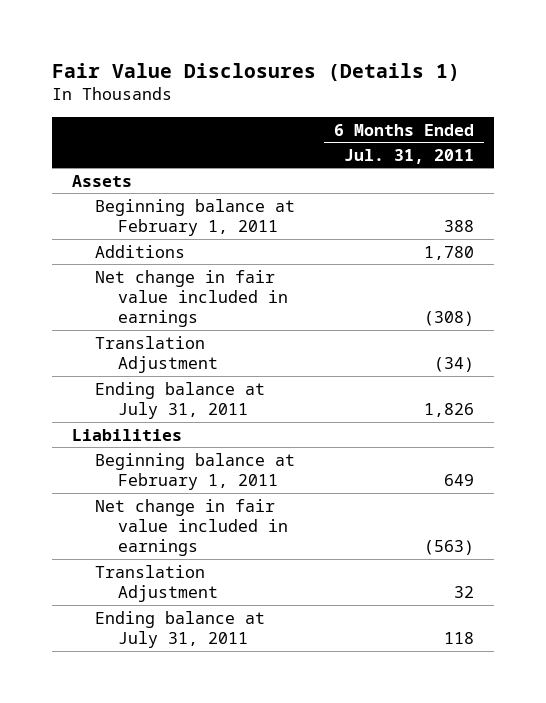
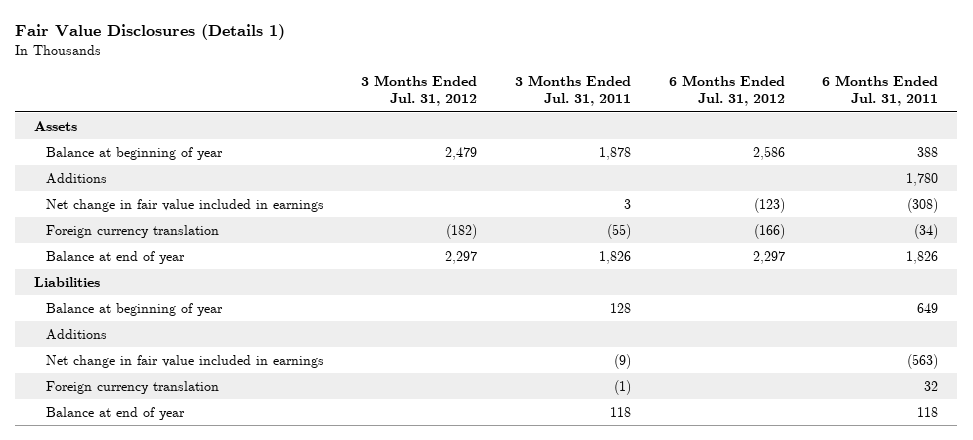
none -> [361,75,478,107] 3 Months Ended Jul. 31, 2012
none -> [515,75,632,107] 3 Months Ended Jul. 31, 2011
none -> [668,75,785,107] 6 Months Ended Jul. 31, 2012
[94,198,295,237] Beginning balance at February 1, 2011 -> [45,146,223,160] Balance at beginning of year
[94,335,218,374] Translation Adjustment -> [45,224,219,238] Foreign currency translation
[94,381,265,420] Ending balance at July 31, 2011 -> [45,250,185,264] Balance at end of year
[94,452,295,491] Beginning balance at February 1, 2011 -> [45,302,223,316] Balance at beginning of year
none -> [45,328,107,340] Additions
[94,564,218,603] Translation Adjustment -> [45,380,219,394] Foreign currency translation
[94,610,265,649] Ending balance at July 31, 2011 -> [45,406,185,420] Balance at end of year

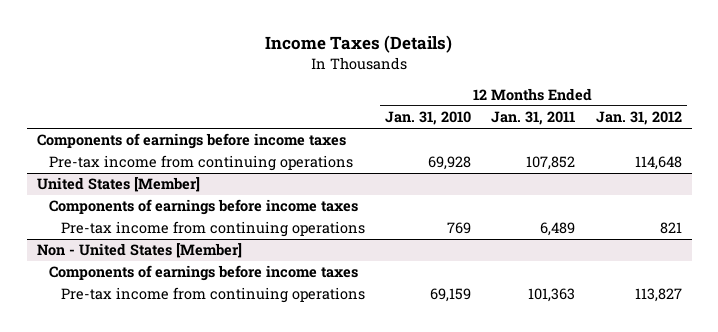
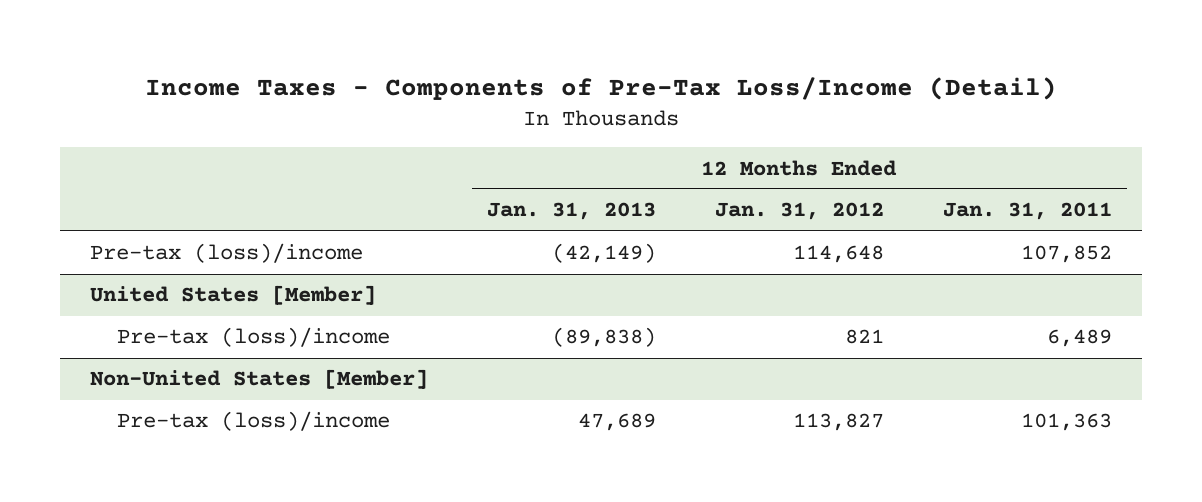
[265,35,453,54] Income Taxes (Details) -> [144,76,1057,100] Income Taxes - Components of Pre-Tax Loss/Income (Detail)
[385,111,472,126] Jan. 31, 2010 -> none
none -> [486,202,656,221] Jan. 31, 2013
[36,133,346,150] Components of earnings before income taxes -> none
[48,155,353,172] Pre-tax income from continuing operations -> [89,243,363,264] Pre-tax (loss)/income
[48,199,358,216] Components of earnings before income taxes -> none
[48,265,358,282] Components of earnings before income taxes -> none
[60,221,365,238] Pre-tax income from continuing operations -> [117,327,391,348] Pre-tax (loss)/income
[36,243,242,259] Non - United States [Member] -> [89,369,428,390] Non-United States [Member]
[60,287,365,304] Pre-tax income from continuing operations -> [117,411,391,432] Pre-tax (loss)/income

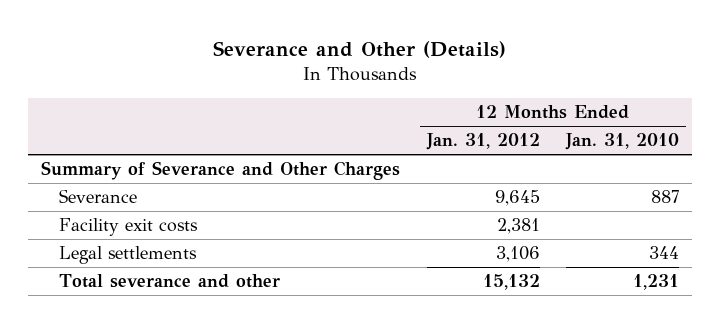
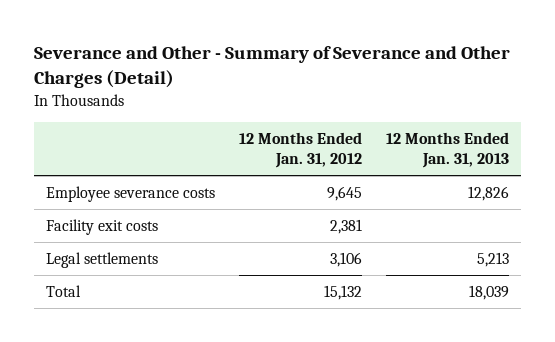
[213,40,507,58] Severance and Other (Details) -> [33,45,510,88] Severance and Other - Summary of Severance and Other Charges (Detail)
[565,133,680,151] Jan. 31, 2010 -> none
none -> [386,131,510,169] 12 Months Ended Jan. 31, 2013
[41,161,401,181] Summary of Severance and Other Charges -> none
[59,189,138,204] Severance -> [45,186,215,203] Employee severance costs
[59,274,281,289] Total severance and other -> [45,285,81,298] Total

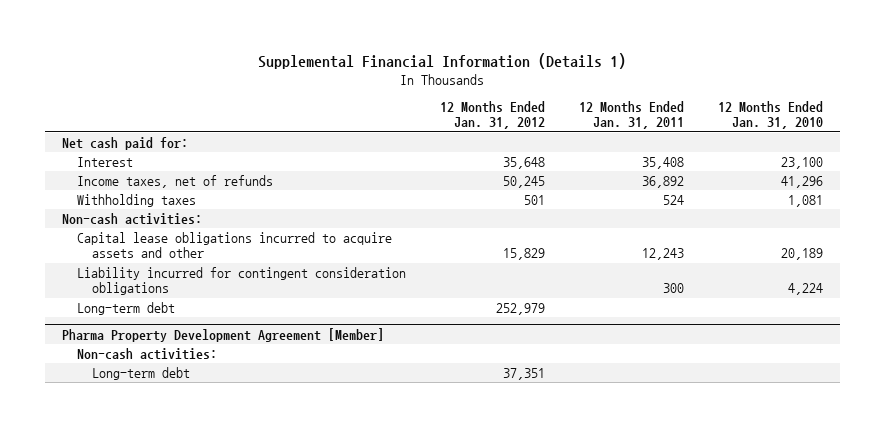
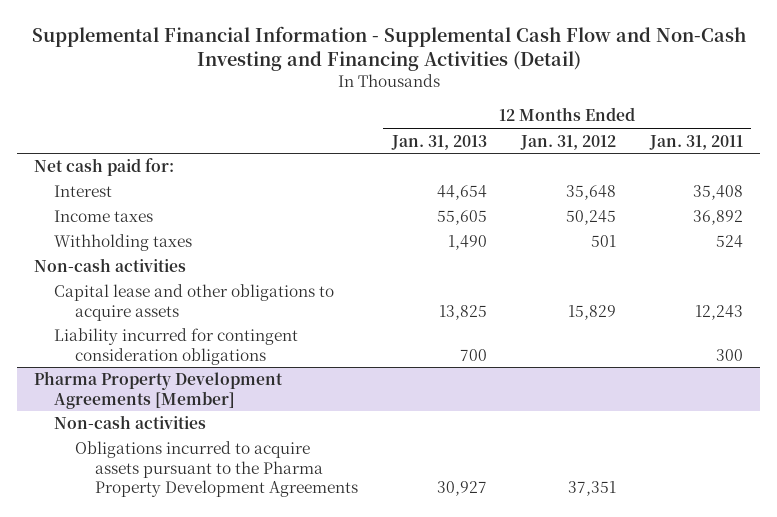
[258,52,627,69] Supplemental Financial Information (Details 1) -> [31,25,746,71] Supplemental Financial Information - Supplemental Cash Flow and Non-Cash Investing and Financing Activities (Detail)
[717,100,823,130] 12 Months Ended Jan. 31, 2010 -> none
none -> [390,134,487,150] Jan. 31, 2013
[76,174,273,188] Income taxes, net of refunds -> [54,210,154,223] Income taxes
[61,212,202,225] Non-cash activities: -> [34,258,187,273] Non-cash activities
[76,231,392,259] Capital lease obligations incurred to acquire assets and other -> [54,284,335,321] Capital lease and other obligations to acquire assets
[76,301,175,315] Long-term debt -> none
[61,327,384,342] Pharma Property Development Agreement [Member] -> [34,371,284,409] Pharma Property Development Agreements [Member]
[76,347,217,360] Non-cash activities: -> [54,415,207,430] Non-cash activities
[91,366,190,380] Long-term debt -> [74,441,358,497] Obligations incurred to acquire assets pursuant to the Pharma Property Development Agreements

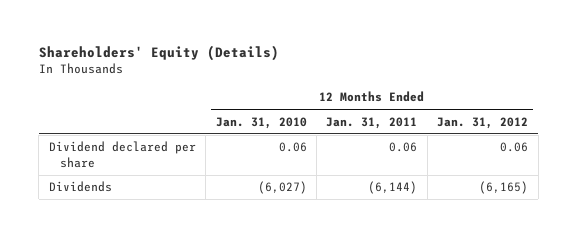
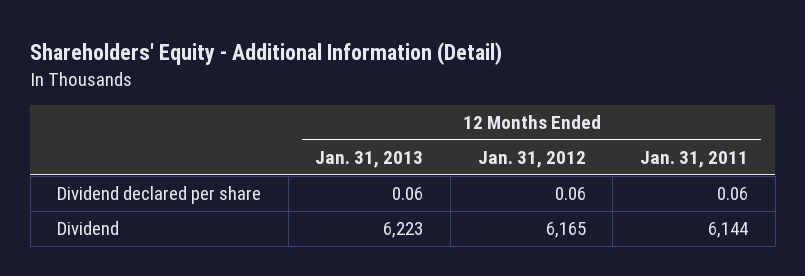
[38,45,279,62] Shareholders' Equity (Details) -> [30,41,503,65] Shareholders' Equity - Additional Information (Detail)
[215,116,307,129] Jan. 31, 2010 -> none
none -> [315,151,424,169] Jan. 31, 2013
[48,181,112,193] Dividends -> [57,221,120,236] Dividend
[368,181,418,195] (6,144) -> [707,222,748,239] 6,144
[479,181,529,195] (6,165) -> [545,222,586,239] 6,165

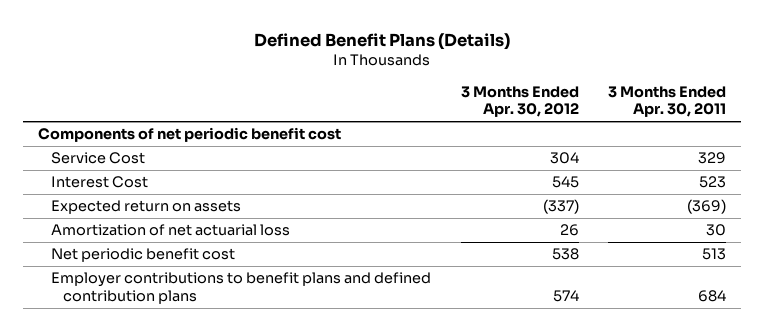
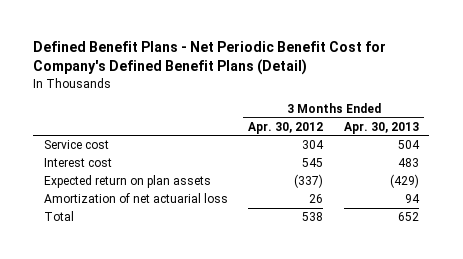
[254,32,511,50] Defined Benefit Plans (Details) -> [33,41,387,76] Defined Benefit Plans - Net Periodic Benefit Cost for Company's Defined Benefit Plans (Detail)
[608,85,727,118] 3 Months Ended Apr. 30, 2011 -> none
none -> [344,121,420,134] Apr. 30, 2013
[38,127,342,143] Components of net periodic benefit cost -> none
[50,152,145,165] Service Cost -> [43,140,109,150] Service cost
[50,176,148,189] Interest Cost -> [43,158,112,168] Interest cost
[50,200,241,215] Expected return on assets -> [43,175,211,189] Expected return on plan assets
[50,272,431,305] Employer contributions to benefit plans and defined contribution plans -> none
[50,248,235,263] Net periodic benefit cost -> [43,211,74,222] Total

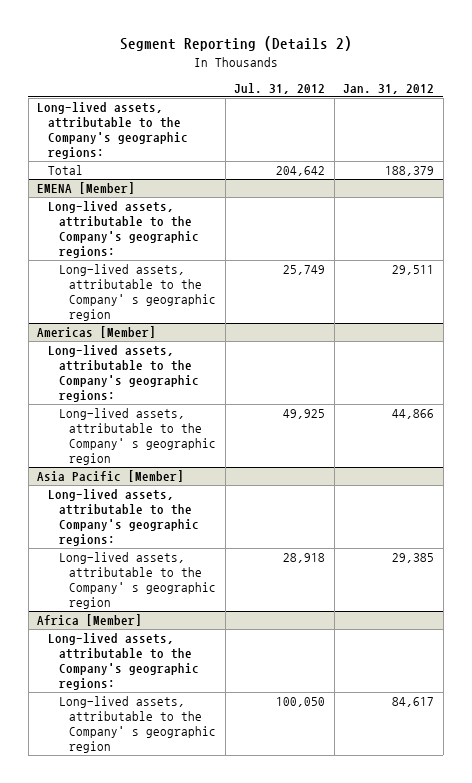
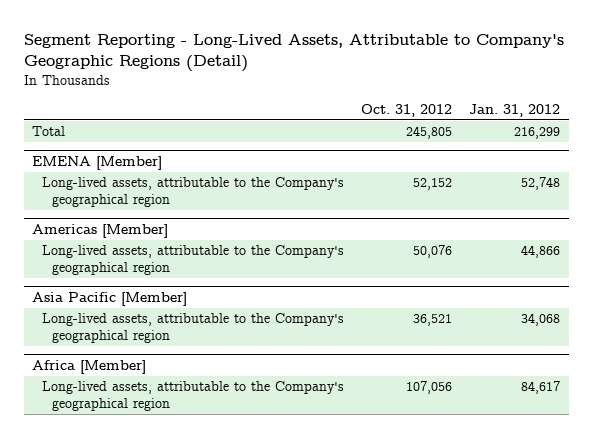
[119,36,352,52] Segment Reporting (Details 2) -> [23,34,564,73] Segment Reporting - Long-Lived Assets, Attributable to Company's Geographic Regions (Detail)
[234,82,326,94] Jul. 31, 2012 -> none
none -> [361,103,453,117] Oct. 31, 2012
[37,102,189,159] Long-lived assets, attributable to the Company's geographic regions: -> none
[385,166,435,177] 188,379 -> [514,127,561,140] 216,299
[48,201,199,258] Long-lived assets, attributable to the Company's geographic regions: -> none
[58,264,217,321] Long-lived assets, attributable to the Company' s geographic region -> [42,177,345,207] Long-lived assets, attributable to the Company's geographical region
[392,265,435,276] 29,511 -> [521,177,561,191] 52,748
[48,345,199,402] Long-lived assets, attributable to the Company's geographic regions: -> none
[58,408,217,465] Long-lived assets, attributable to the Company' s geographic region -> [42,245,345,275] Long-lived assets, attributable to the Company's geographical region
[48,489,199,546] Long-lived assets, attributable to the Company's geographic regions: -> none
[58,552,217,609] Long-lived assets, attributable to the Company' s geographic region -> [42,313,345,343] Long-lived assets, attributable to the Company's geographical region
[392,553,435,564] 29,385 -> [521,313,561,327] 34,068
[48,633,199,690] Long-lived assets, attributable to the Company's geographic regions: -> none
[58,696,217,753] Long-lived assets, attributable to the Company' s geographic region -> [42,381,345,411] Long-lived assets, attributable to the Company's geographical region

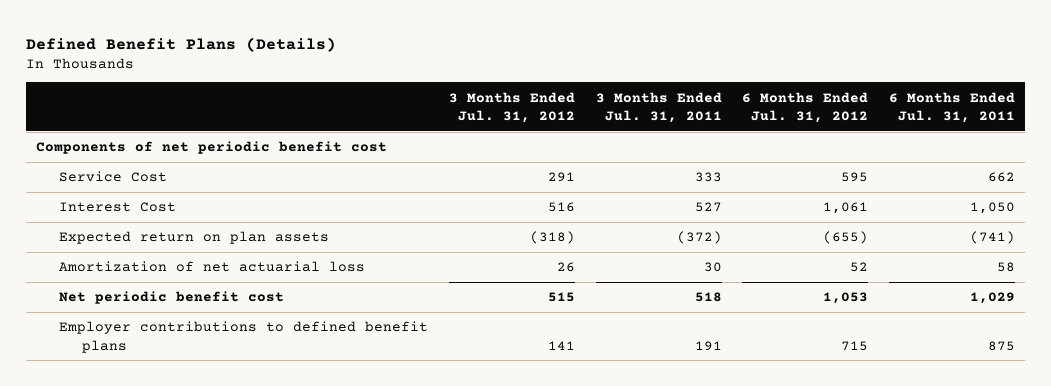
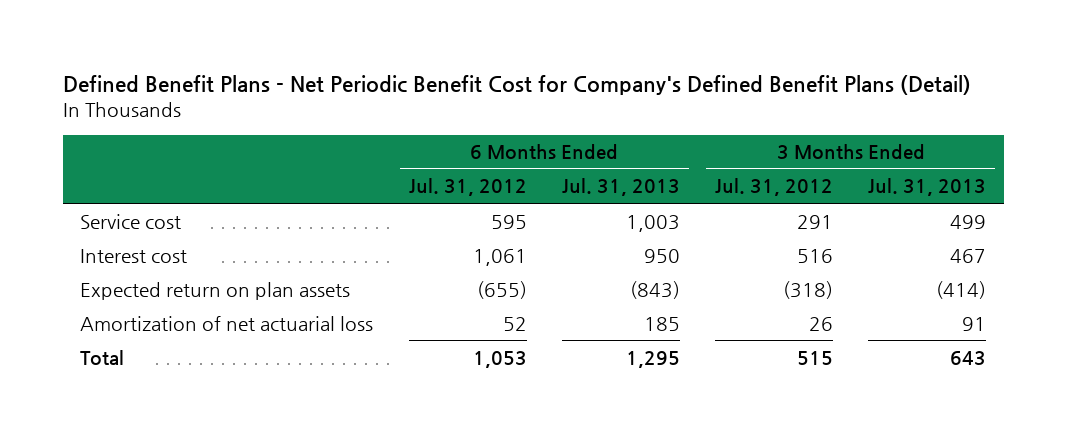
[26,36,337,52] Defined Benefit Plans (Details) -> [62,75,971,96] Defined Benefit Plans - Net Periodic Benefit Cost for Company's Defined Benefit Plans (Detail)
[595,91,722,124] 3 Months Ended Jul. 31, 2011 -> none
[888,91,1015,124] 6 Months Ended Jul. 31, 2011 -> none
none -> [561,178,680,197] Jul. 31, 2013
none -> [868,178,987,197] Jul. 31, 2013
[36,141,388,155] Components of net periodic benefit cost -> none
[59,171,168,183] Service Cost -> [80,213,182,229] Service cost
[59,202,177,213] Interest Cost -> [80,248,188,263] Interest cost
[59,321,429,353] Employer contributions to defined benefit plans -> none
[59,291,285,305] Net periodic benefit cost -> [80,349,125,365] Total

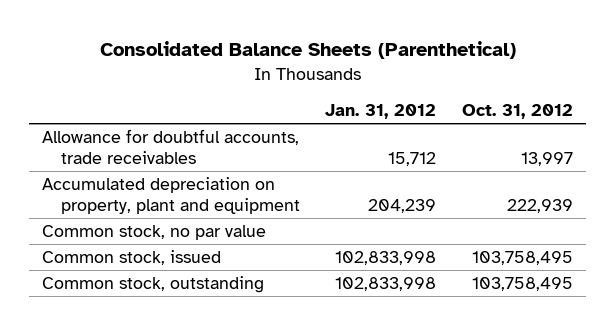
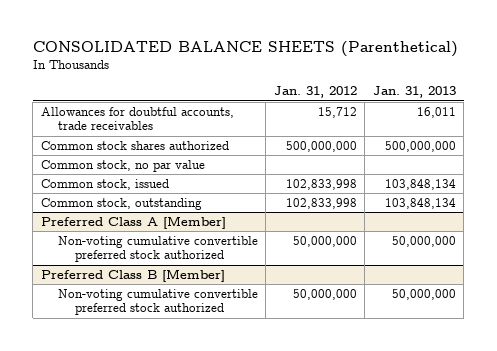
[99,41,516,60] Consolidated Balance Sheets (Parenthetical) -> [32,41,458,58] CONSOLIDATED BALANCE SHEETS (Parenthetical)
[461,104,573,120] Oct. 31, 2012 -> none
none -> [372,86,456,99] Jan. 31, 2013
[42,176,300,215] Accumulated depreciation on property, plant and equipment -> none
[42,128,300,165] Allowance for doubtful accounts, trade receivables -> [40,106,234,131] Allowances for doubtful accounts, trade receivables
none -> [40,140,229,150] Common stock shares authorized
none -> [40,215,226,229] Preferred Class A [Member]
none -> [57,235,258,263] Non-voting cumulative convertible preferred stock authorized
none -> [40,268,225,282] Preferred Class B [Member]
none -> [57,288,258,316] Non-voting cumulative convertible preferred stock authorized

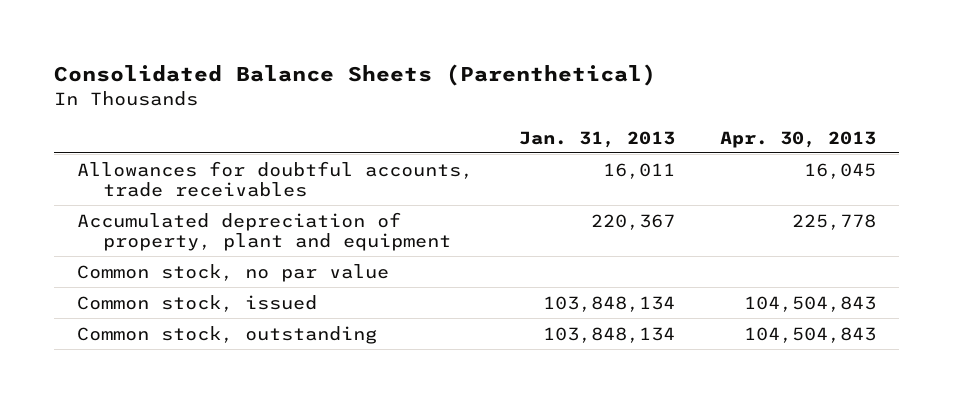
[32,41,458,58] CONSOLIDATED BALANCE SHEETS (Parenthetical) -> [53,64,656,87] Consolidated Balance Sheets (Parenthetical)
[273,86,357,99] Jan. 31, 2012 -> none
none -> [720,130,877,148] Apr. 30, 2013
[40,140,229,150] Common stock shares authorized -> none
none -> [76,211,452,252] Accumulated depreciation of property, plant and equipment
[40,215,226,229] Preferred Class A [Member] -> none
[57,235,258,263] Non-voting cumulative convertible preferred stock authorized -> none
[40,268,225,282] Preferred Class B [Member] -> none
[57,288,258,316] Non-voting cumulative convertible preferred stock authorized -> none

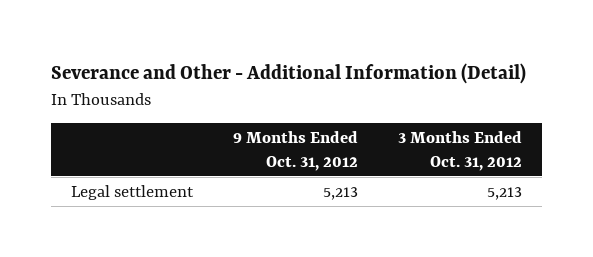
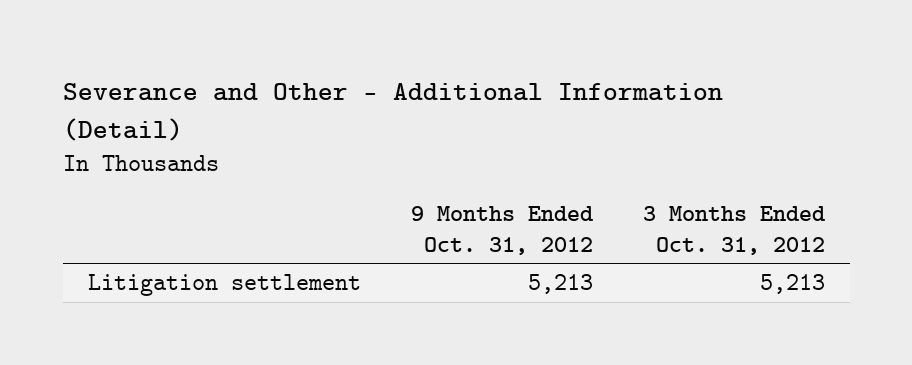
[70,184,194,200] Legal settlement -> [87,274,361,297] Litigation settlement

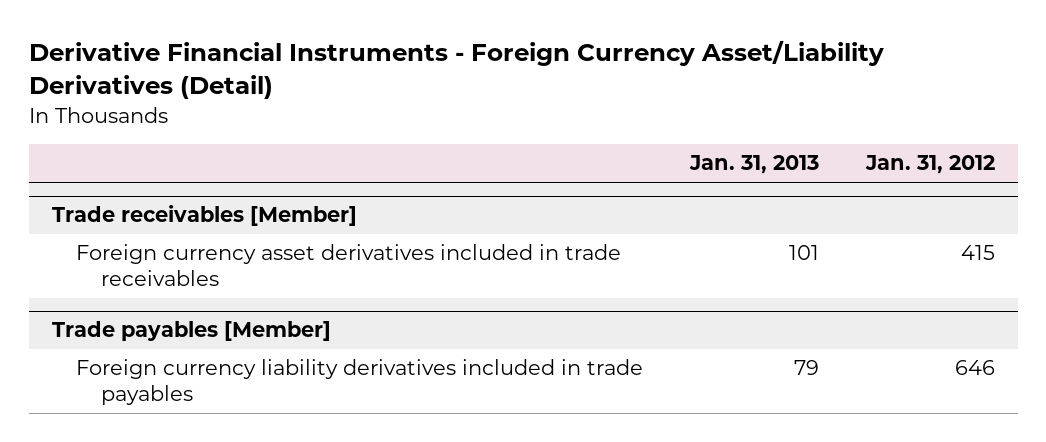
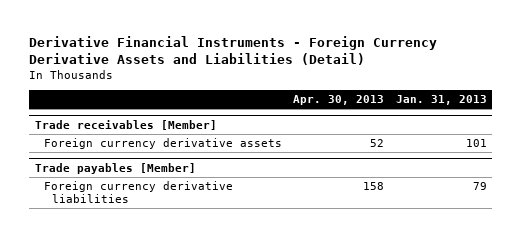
[28,40,884,100] Derivative Financial Instruments - Foreign Currency Asset/Liability Derivatives (Detail) -> [29,35,438,65] Derivative Financial Instruments - Foreign Currency Derivative Assets and Liabilities (Detail)
[864,155,995,175] Jan. 31, 2012 -> none
none -> [293,95,385,106] Apr. 30, 2013
[76,244,622,287] Foreign currency asset derivatives included in trade receivables -> [43,138,282,150] Foreign currency derivative assets
[76,359,644,406] Foreign currency liability derivatives included in trade payables -> [43,181,233,204] Foreign currency derivative liabilities

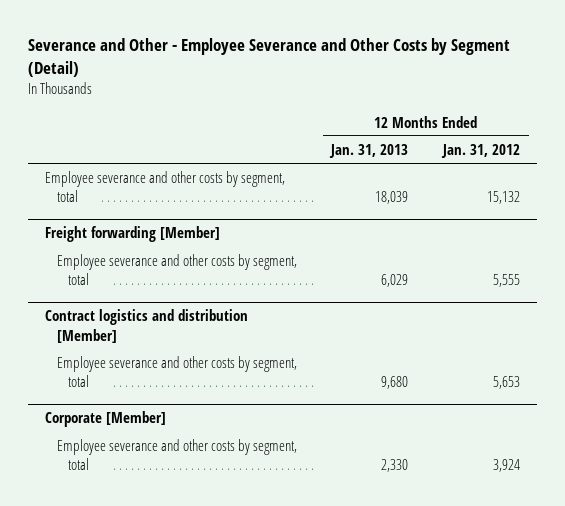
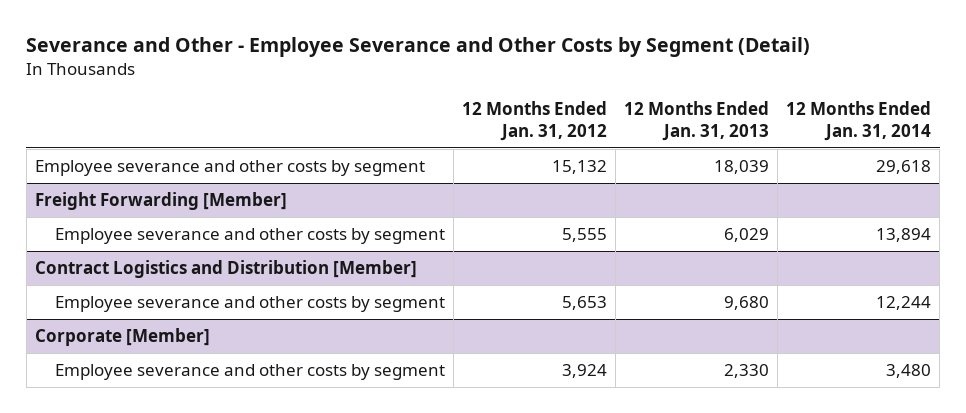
none -> [786,101,932,141] 12 Months Ended Jan. 31, 2014
[45,170,286,203] Employee severance and other costs by segment, total -> [34,160,425,177] Employee severance and other costs by segment
[45,226,221,243] Freight forwarding [Member] -> [34,192,287,211] Freight Forwarding [Member]
[56,253,297,286] Employee severance and other costs by segment, total -> [55,228,446,245] Employee severance and other costs by segment
[45,309,249,343] Contract logistics and distribution [Member] -> [34,260,417,279] Contract Logistics and Distribution [Member]
[56,355,297,388] Employee severance and other costs by segment, total -> [55,296,446,313] Employee severance and other costs by segment
[56,438,297,471] Employee severance and other costs by segment, total -> [55,364,446,381] Employee severance and other costs by segment

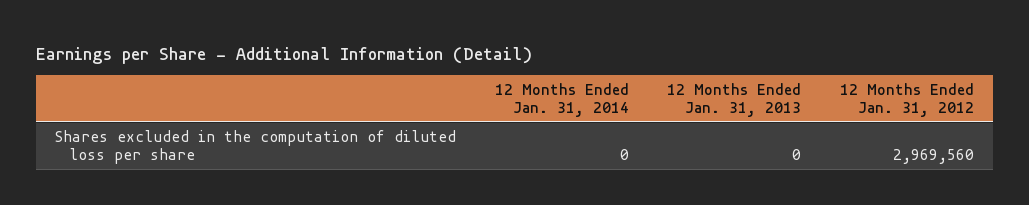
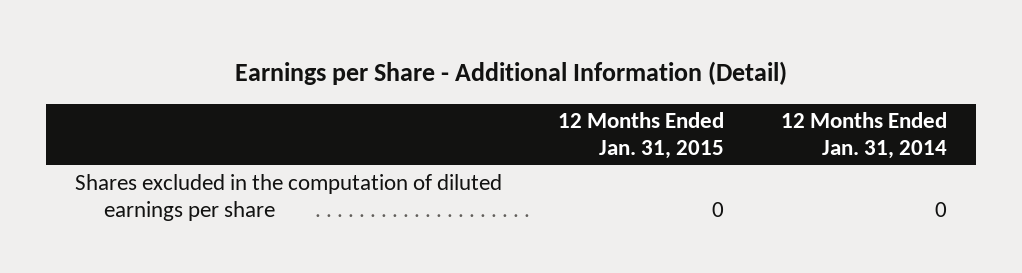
[667,82,802,117] 12 Months Ended Jan. 31, 2013 -> none
[839,82,974,117] 12 Months Ended Jan. 31, 2012 -> none
none -> [558,112,725,160] 12 Months Ended Jan. 31, 2015
[55,130,457,165] Shares excluded in the computation of diluted loss per share -> [74,174,502,222] Shares excluded in the computation of diluted earnings per share

